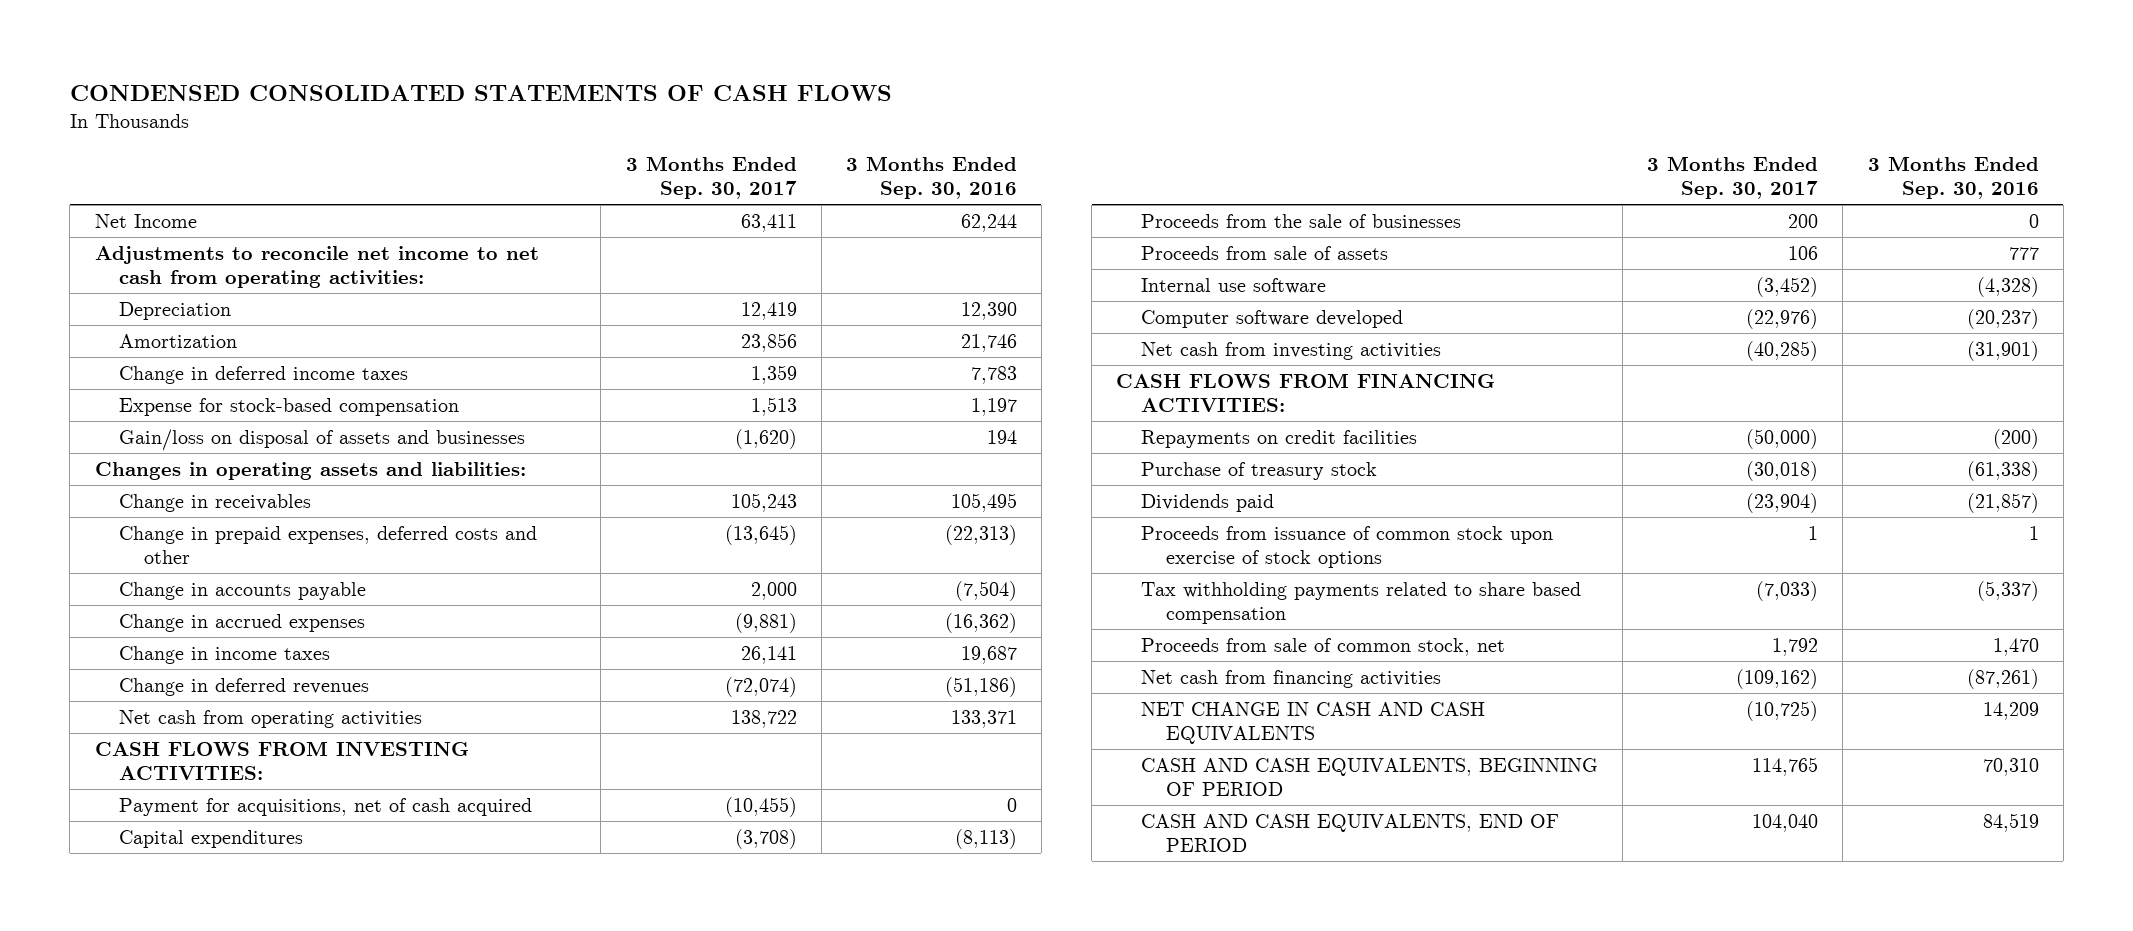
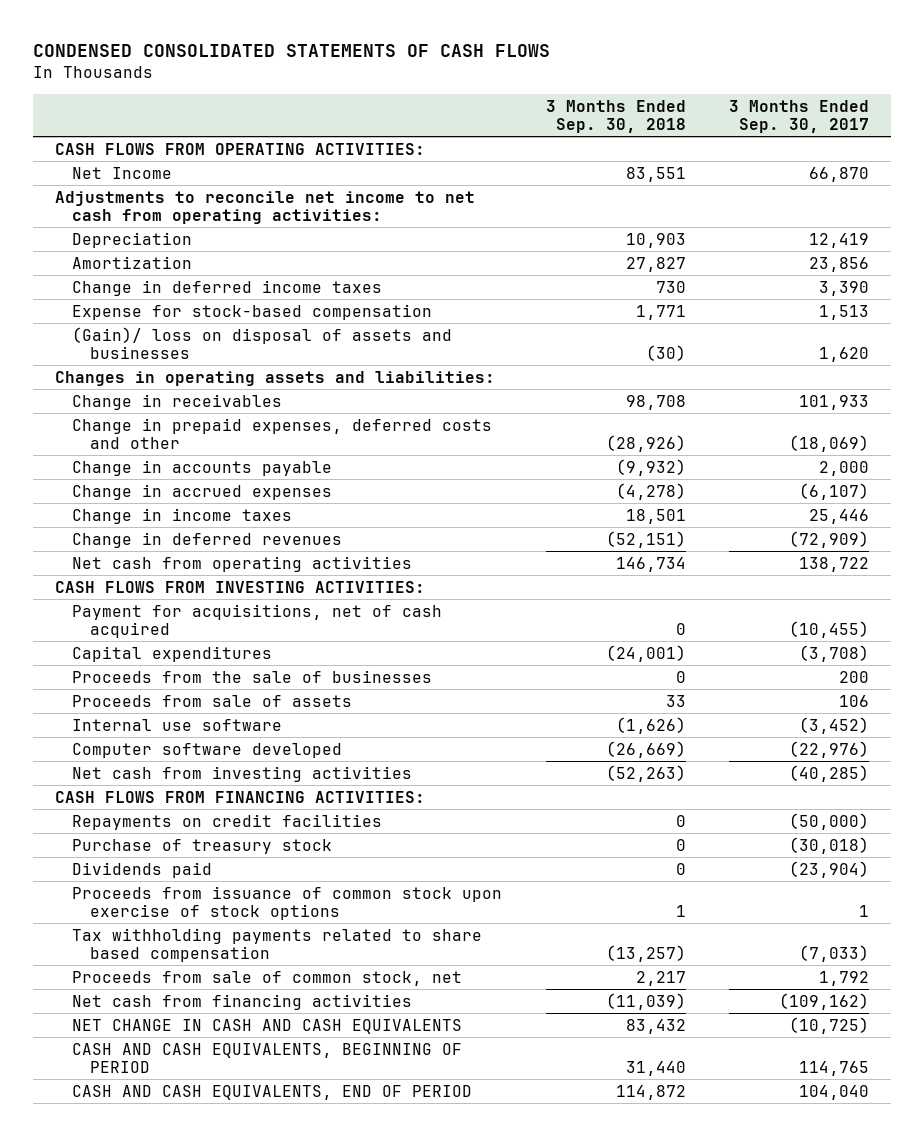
[845,155,1017,200] 3 Months Ended Sep. 30, 2016 -> none
none -> [545,99,686,133] 3 Months Ended Sep. 30, 2018
none -> [54,142,425,155] CASH FLOWS FROM OPERATING ACTIVITIES:
[740,213,797,232] 63,411 -> [809,166,870,182] 66,870
[750,364,797,384] 1,359 -> [819,280,870,296] 3,390
[119,428,526,451] Gain/loss on disposal of assets and businesses -> [72,326,453,359] (Gain)/ loss on disposal of assets and businesses
[734,428,797,449] (1,620) -> [819,346,870,362] 1,620
[730,492,797,512] 105,243 -> [799,394,870,410] 101,933
[724,524,797,545] (13,645) -> [789,434,870,452] (18,069)
[734,612,797,633] (9,881) -> [799,482,870,500] (6,107)
[740,645,797,664] 26,141 -> [809,508,870,524] 25,446
[724,676,797,697] (72,074) -> [789,530,870,548] (72,909)

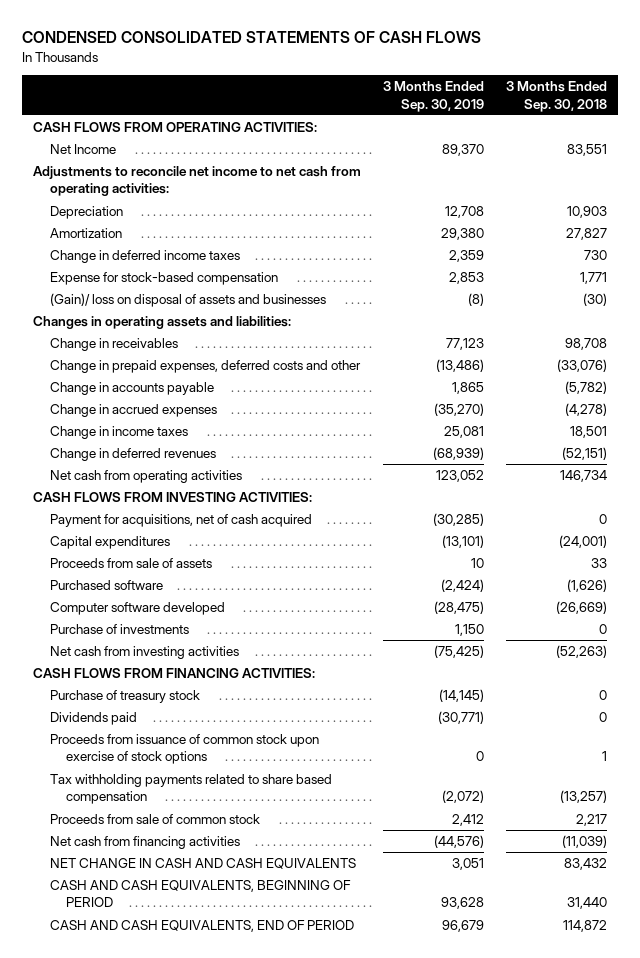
[729,99,870,133] 3 Months Ended Sep. 30, 2017 -> none
none -> [382,81,484,112] 3 Months Ended Sep. 30, 2019
[605,434,686,452] (28,926) -> [556,359,607,373] (33,076)
[615,458,686,476] (9,932) -> [564,381,607,395] (5,782)
[72,669,433,683] Proceeds from the sale of businesses -> none
[72,718,283,731] Internal use software -> [49,580,163,591] Purchased software
none -> [49,624,189,635] Purchase of investments
[72,813,383,830] Repayments on credit facilities -> none
[72,970,463,986] Proceeds from sale of common stock, net -> [49,814,260,825] Proceeds from sale of common stock

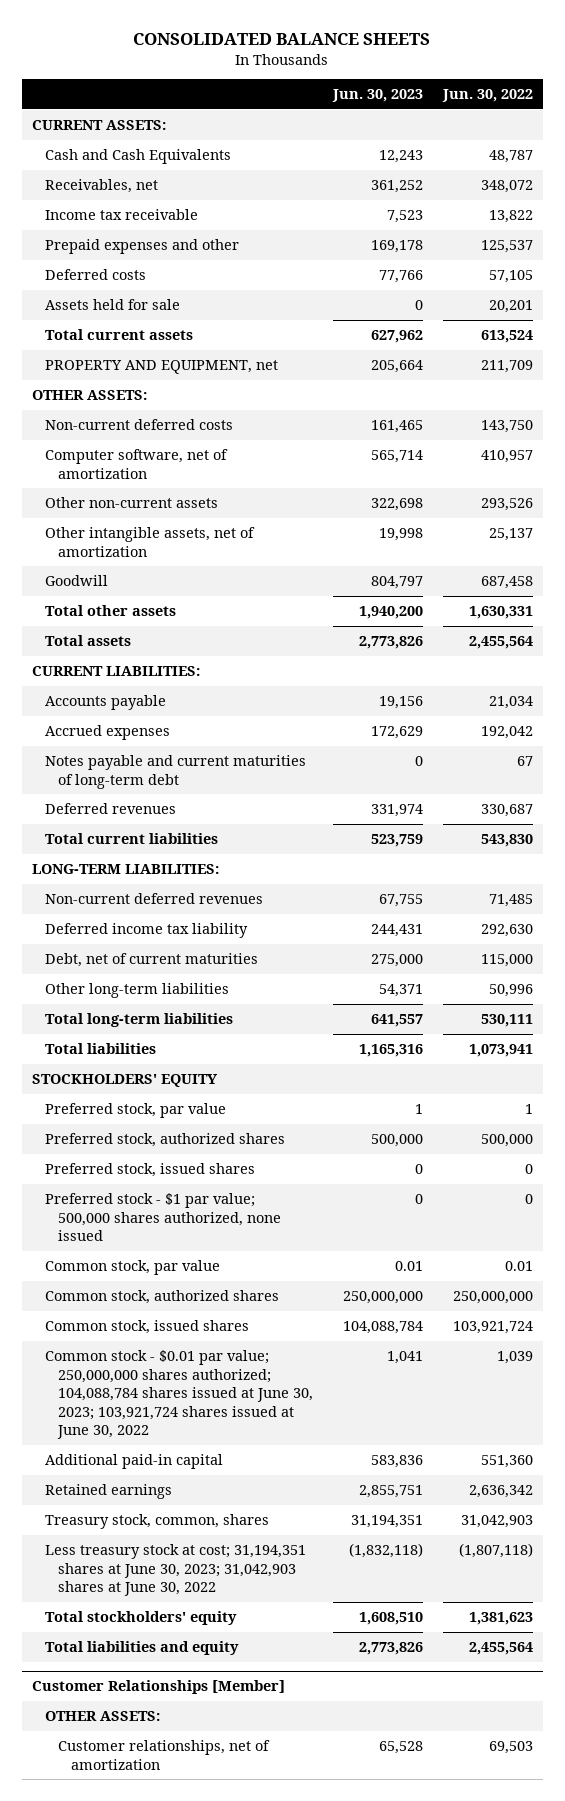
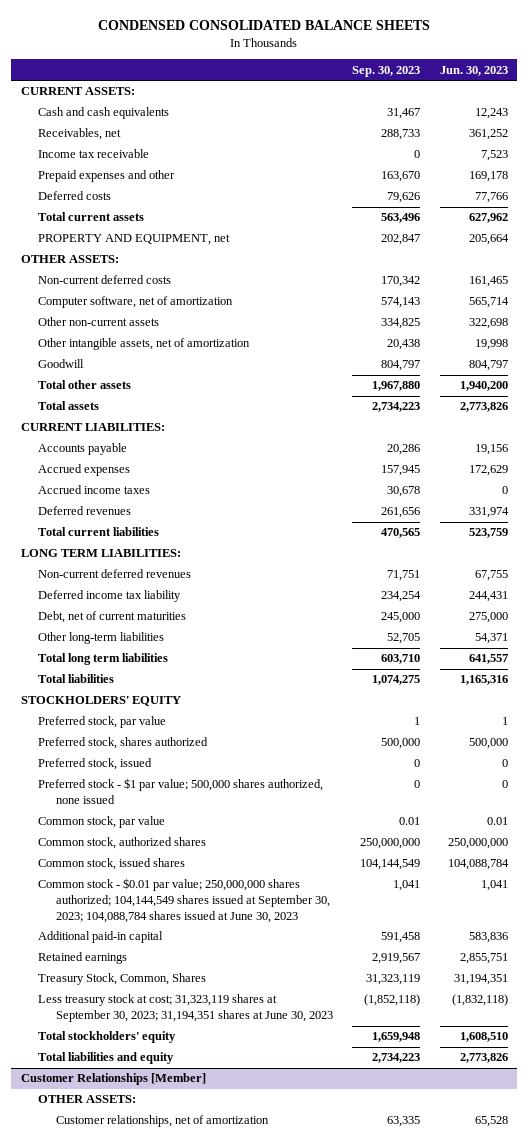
[133,32,431,45] CONSOLIDATED BALANCE SHEETS -> [98,20,431,31] CONDENSED CONSOLIDATED BALANCE SHEETS
[441,89,533,103] Jun. 30, 2022 -> none
none -> [352,65,421,77] Sep. 30, 2023
[44,149,231,165] Cash and Cash Equivalents -> [38,107,170,120] Cash and cash equivalents
[44,299,180,311] Assets held for sale -> none
[44,755,306,789] Notes payable and current maturities of long-term debt -> none
none -> [38,485,151,495] Accrued income taxes
[32,864,220,875] LONG-TERM LIABILITIES: -> [20,549,181,558] LONG TERM LIABILITIES:
[44,1013,233,1028] Total long-term liabilities -> [38,653,169,666] Total long term liabilities
[44,1133,285,1148] Preferred stock, authorized shares -> [38,737,209,750] Preferred stock, shares authorized
[44,1163,255,1178] Preferred stock, issued shares -> [38,758,153,771] Preferred stock, issued
[44,1350,313,1440] Common stock - $0.01 par value; 250,000,000 shares authorized; 104,088,784 shares issued at June 30, 2023; 103,921,724 shares issued at June 30, 2022 -> [38,878,330,923] Common stock - $0.01 par value; 250,000,000 shares authorized; 104,144,549 shares issued at September 30, 2023; 104,088,784 shares issued at June 30, 2023
[44,1514,269,1530] Treasury stock, common, shares -> [38,973,207,986] Treasury Stock, Common, Shares
[44,1544,306,1597] Less treasury stock at cost; 31,194,351 shares at June 30, 2023; 31,042,903 shares at June 30, 2022 -> [38,994,333,1023] Less treasury stock at cost; 31,323,119 shares at September 30, 2023; 31,194,351 shares at June 30, 2023

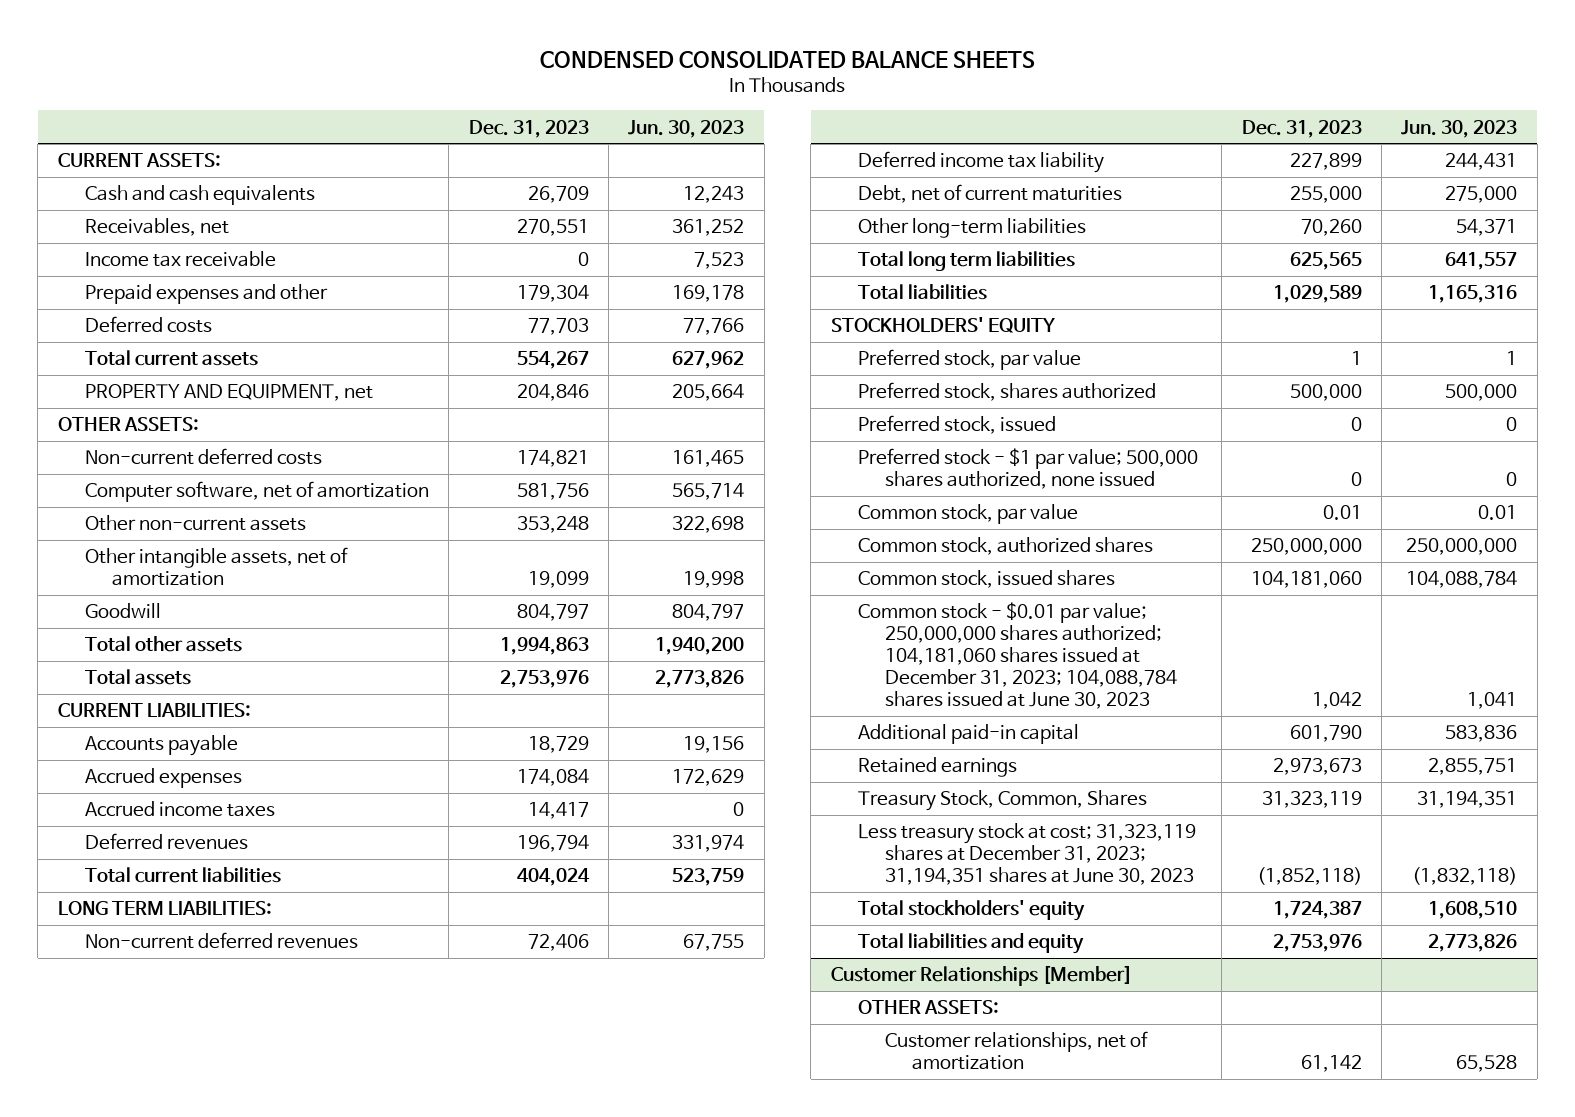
[352,65,421,77] Sep. 30, 2023 -> none
none -> [468,119,589,138] Dec. 31, 2023
[38,878,330,923] Common stock - $0.01 par value; 250,000,000 shares authorized; 104,144,549 shares issued at September 30, 2023; 104,088,784 shares issued at June 30, 2023 -> [857,602,1178,709] Common stock - $0.01 par value; 250,000,000 shares authorized; 104,181,060 shares issued at December 31, 2023; 104,088,784 shares issued at June 30, 2023
[38,994,333,1023] Less treasury stock at cost; 31,323,119 shares at September 30, 2023; 31,194,351 shares at June 30, 2023 -> [857,823,1196,885] Less treasury stock at cost; 31,323,119 shares at December 31, 2023; 31,194,351 shares at June 30, 2023

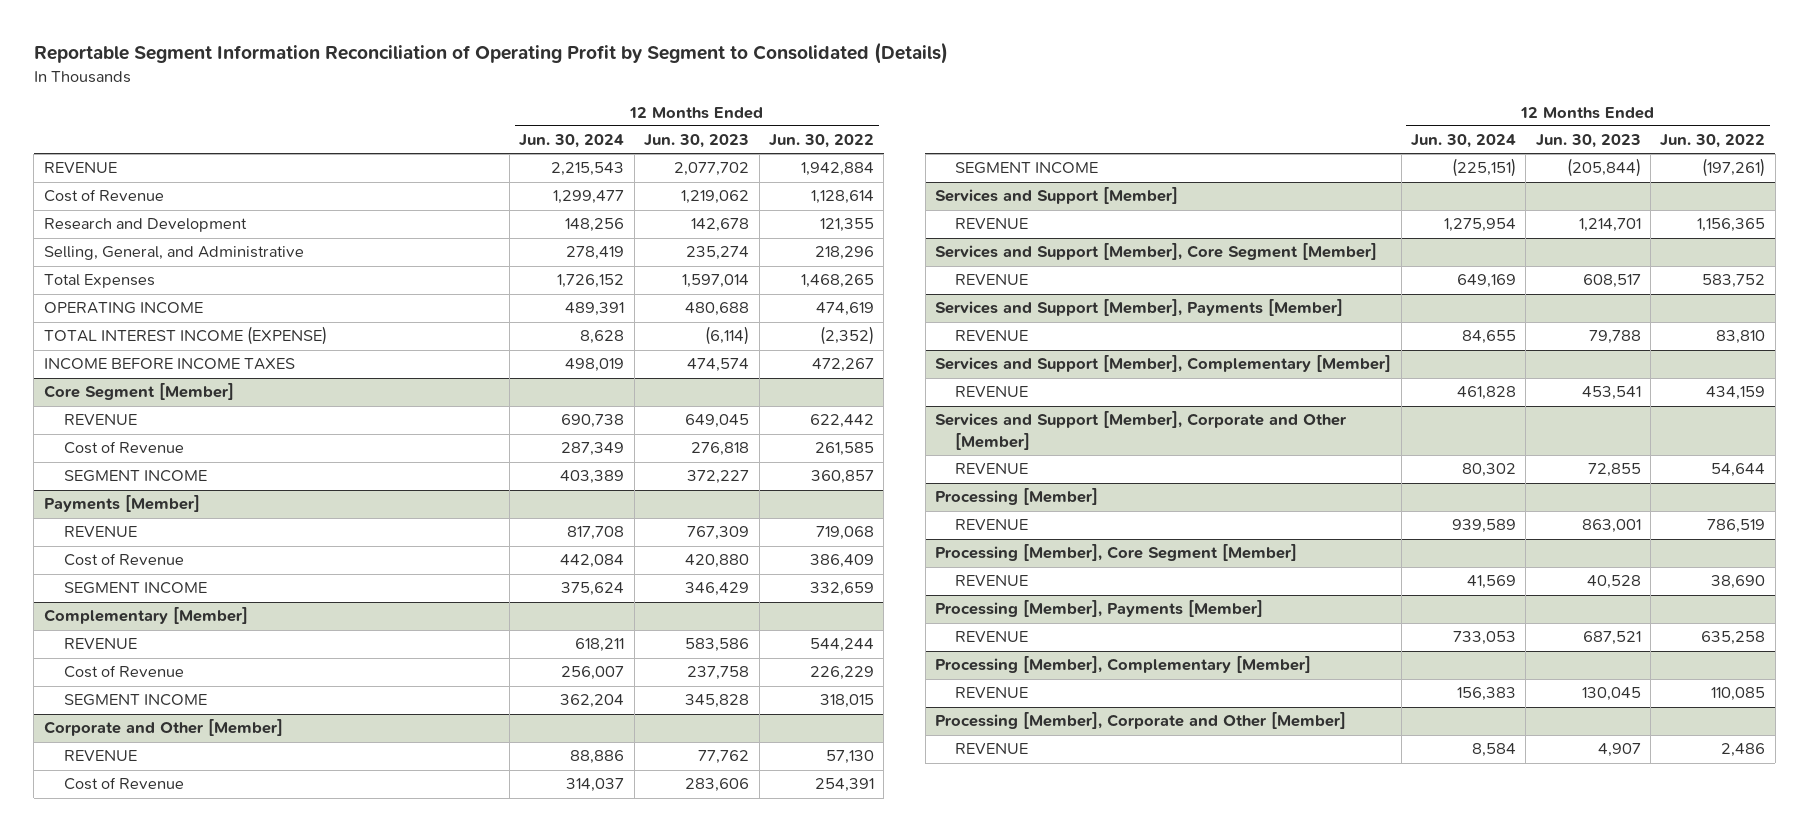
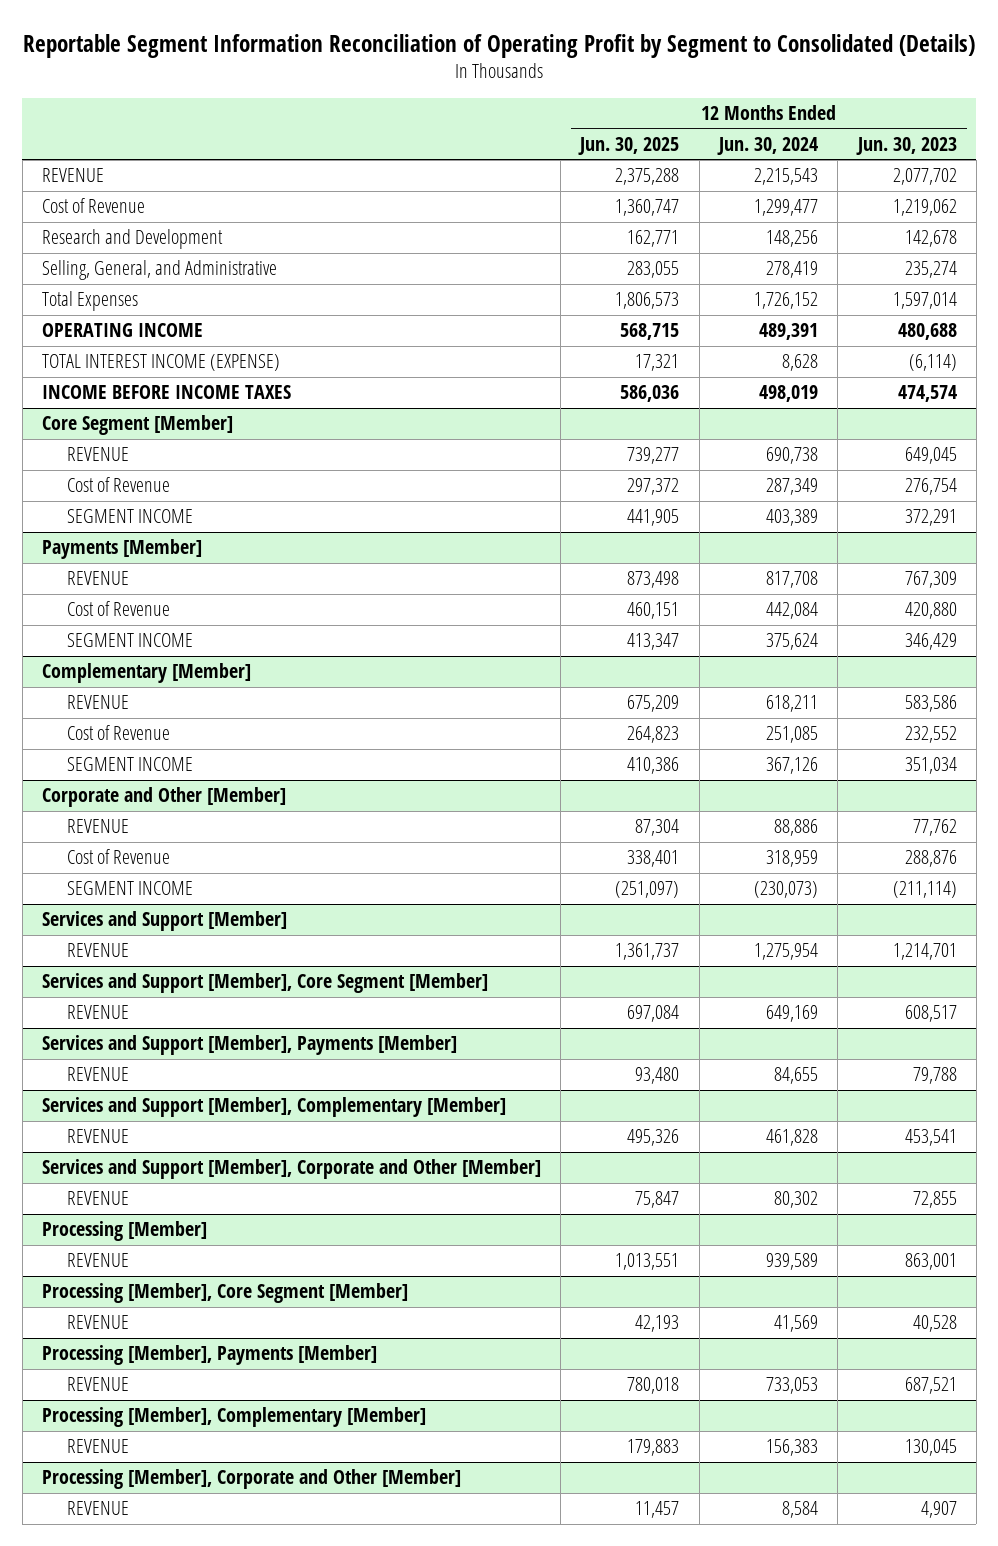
[769,134,875,149] Jun. 30, 2022 -> none
none -> [578,136,680,155] Jun. 30, 2025
[691,442,750,457] 276,818 -> [904,478,957,496] 276,754
[687,470,750,485] 372,227 -> [904,509,957,527] 372,291
[561,666,625,681] 256,007 -> [766,726,819,744] 251,085
[687,666,750,681] 237,758 -> [904,726,957,744] 232,552
[560,694,625,709] 362,204 -> [766,757,819,775] 367,126
[685,694,750,709] 345,828 -> [904,757,957,775] 351,034
[566,778,625,793] 314,037 -> [766,850,819,868] 318,959
[685,778,750,793] 283,606 -> [904,850,957,868] 288,876
[1451,158,1516,178] (225,151) -> [754,881,819,899] (230,073)
[1566,158,1641,178] (205,844) -> [892,881,957,899] (211,114)

